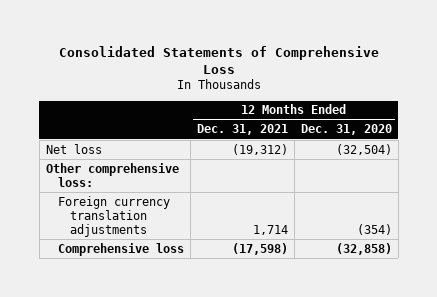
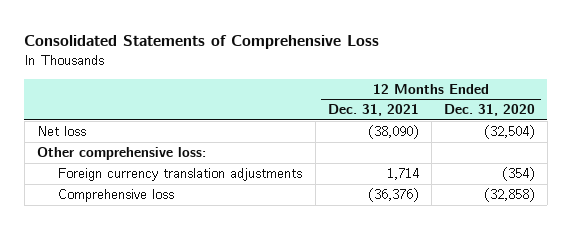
[231,143,288,155] (19,312) -> [367,125,419,140] (38,090)
[231,242,288,255] (17,598) -> [367,188,419,203] (36,376)

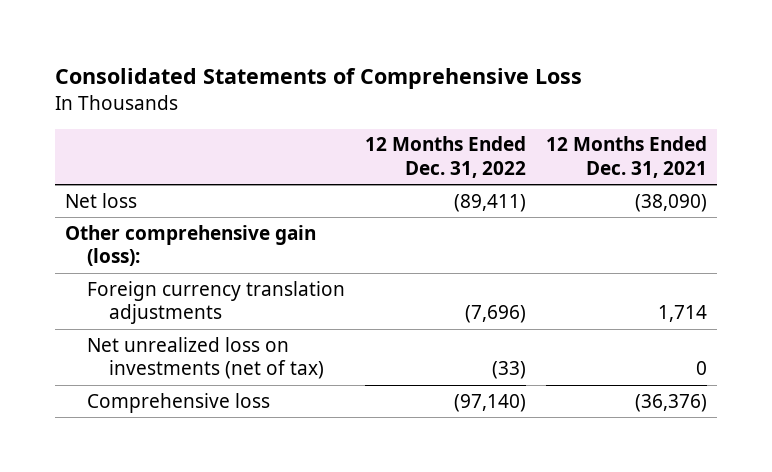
[443,104,535,117] Dec. 31, 2020 -> none
none -> [365,136,527,179] 12 Months Ended Dec. 31, 2022
[36,147,206,161] Other comprehensive loss: -> [65,224,317,267] Other comprehensive gain (loss):
none -> [86,336,324,380] Net unrealized loss on investments (net of tax)

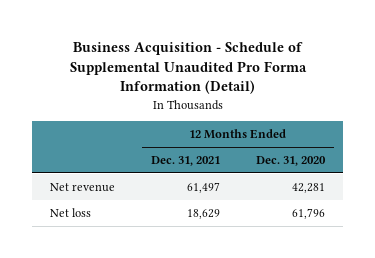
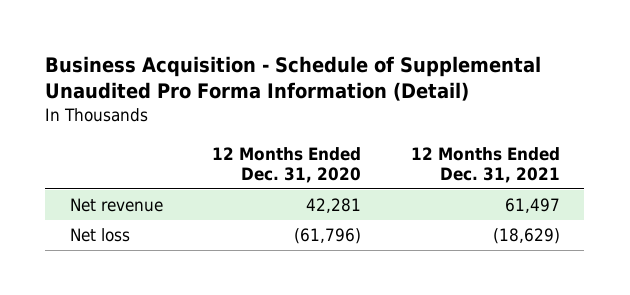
[187,209,221,220] 18,629 -> [492,228,560,245] (18,629)
[292,208,326,220] 61,796 -> [294,228,362,245] (61,796)

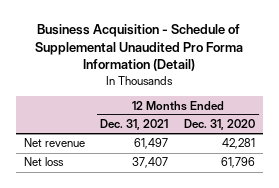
[294,228,362,245] (61,796) -> [220,157,255,169] 61,796
[492,228,560,245] (18,629) -> [132,157,169,169] 37,407

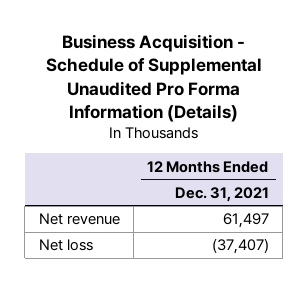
[35,23,244,72] Business Acquisition - Schedule of Supplemental Unaudited Pro Forma Information (Detail) -> [45,34,262,123] Business Acquisition - Schedule of Supplemental Unaudited Pro Forma Information (Details)
[183,119,255,131] Dec. 31, 2020 -> none
[132,157,169,169] 37,407 -> [211,238,269,255] (37,407)

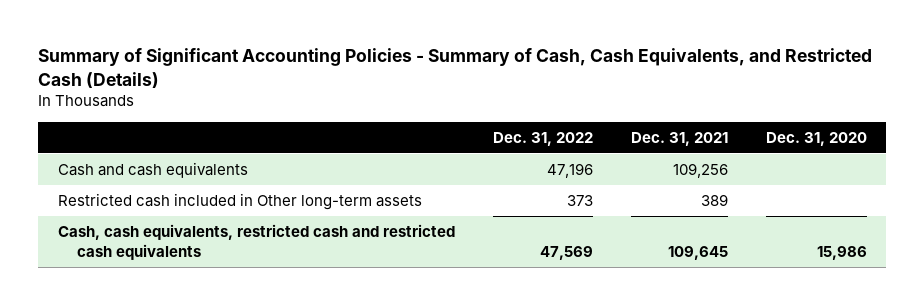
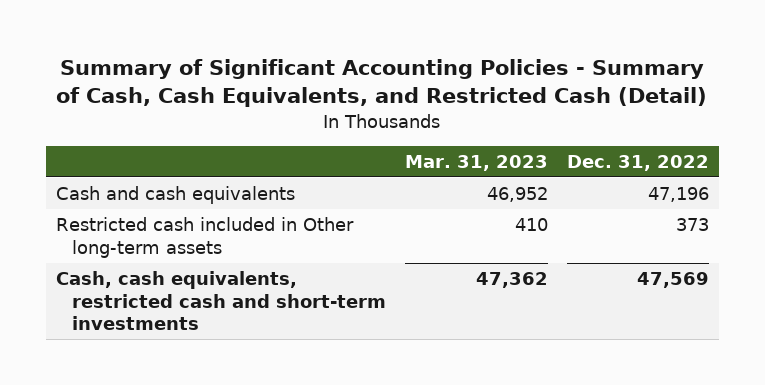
[38,48,873,88] Summary of Significant Accounting Policies - Summary of Cash, Cash Equivalents, and Restricted Cash (Details) -> [56,58,708,107] Summary of Significant Accounting Policies - Summary of Cash, Cash Equivalents, and Restricted Cash (Detail)
[630,131,728,146] Dec. 31, 2021 -> none
[765,131,867,146] Dec. 31, 2020 -> none
none -> [404,154,548,171] Mar. 31, 2023
[57,224,455,260] Cash, cash equivalents, restricted cash and restricted cash equivalents -> [55,271,386,330] Cash, cash equivalents, restricted cash and short-term investments

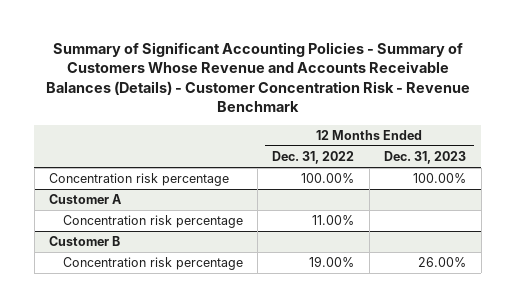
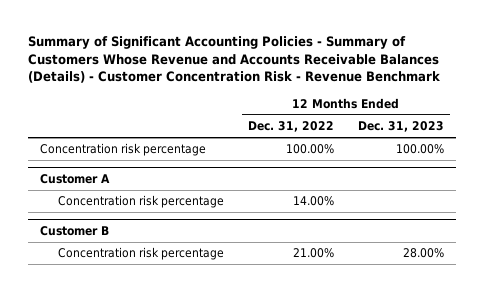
[312,215,355,226] 11.00% -> [293,196,335,207] 14.00%
[309,256,355,268] 19.00% -> [293,248,335,259] 21.00%
[418,257,467,268] 26.00% -> [402,248,444,259] 28.00%

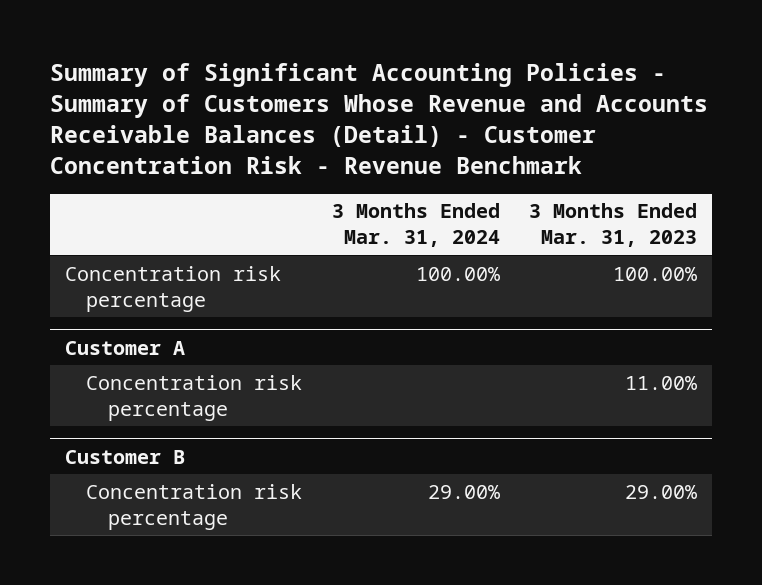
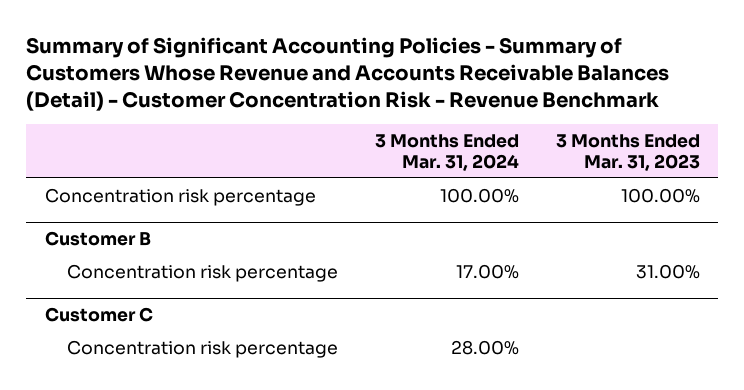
[64,340,185,355] Customer A -> none
[86,374,303,421] Concentration risk percentage -> none
[427,484,500,499] 29.00% -> [455,263,519,279] 17.00%
[625,484,698,499] 29.00% -> [635,263,700,279] 31.00%
none -> [44,307,153,323] Customer C
none -> [66,339,338,358] Concentration risk percentage

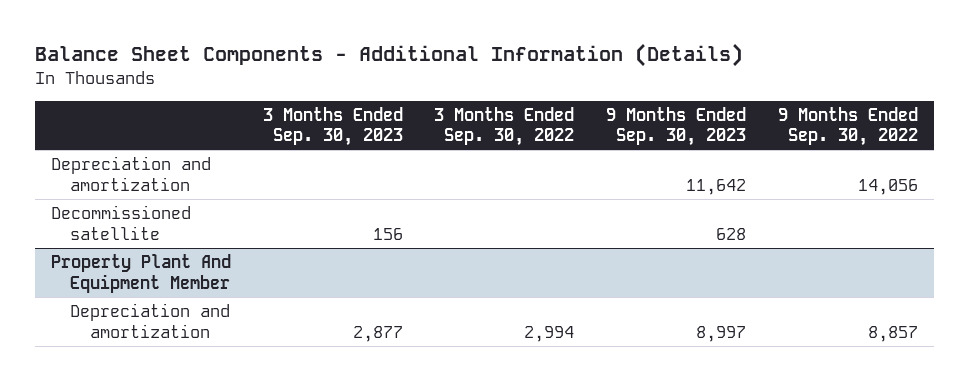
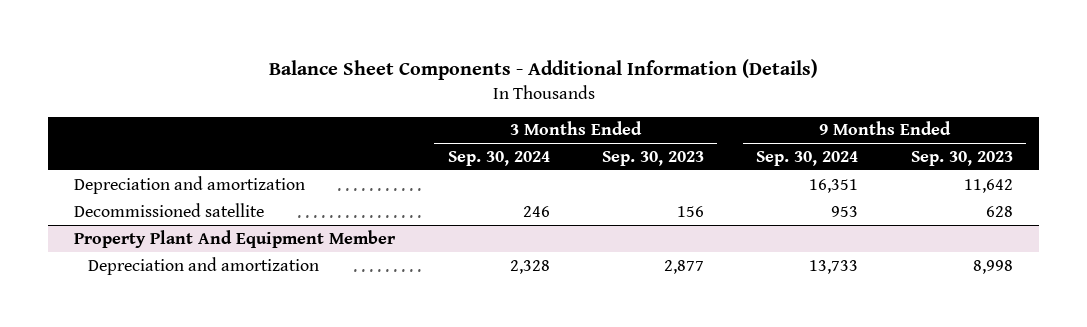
[434,106,575,147] 3 Months Ended Sep. 30, 2022 -> none
[778,106,919,147] 9 Months Ended Sep. 30, 2022 -> none
none -> [447,151,550,167] Sep. 30, 2024
none -> [756,151,859,167] Sep. 30, 2024
[696,325,747,342] 8,997 -> [972,259,1013,274] 8,998

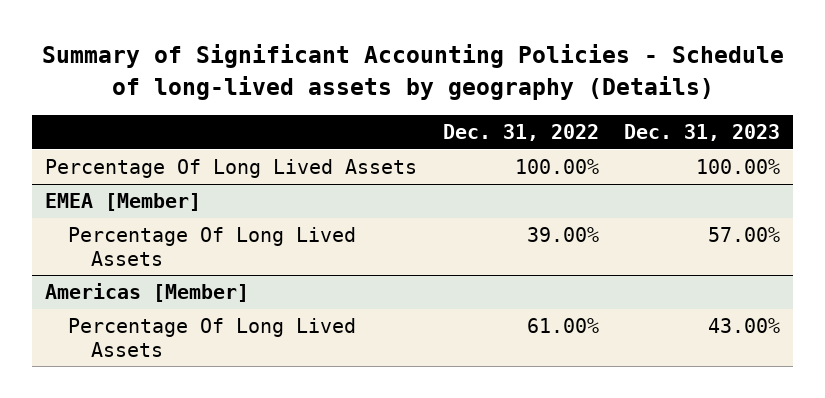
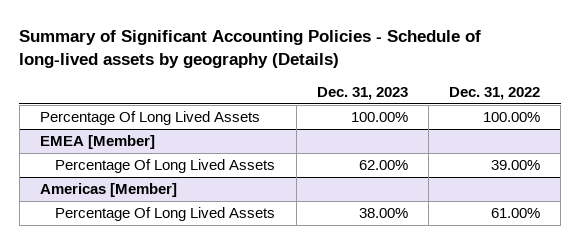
[708,227,781,243] 57.00% -> [358,159,408,170] 62.00%
[708,318,781,334] 43.00% -> [358,207,408,218] 38.00%

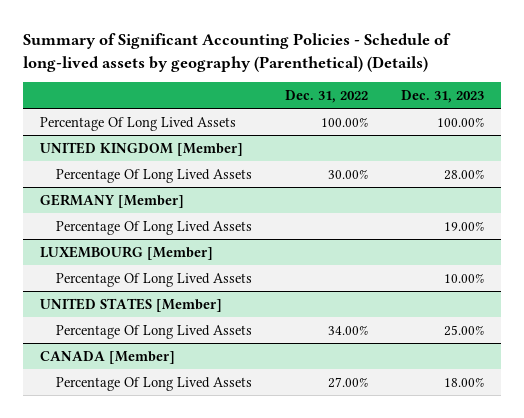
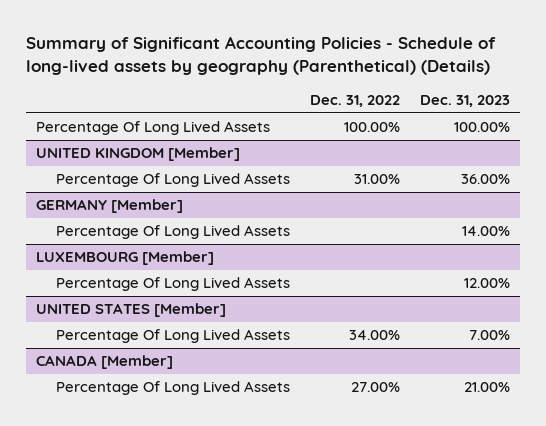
[327,168,368,179] 30.00% -> [354,174,401,185] 31.00%
[444,168,485,180] 28.00% -> [461,174,511,185] 36.00%
[444,220,485,231] 19.00% -> [462,226,511,237] 14.00%
[444,272,485,283] 10.00% -> [464,278,511,289] 12.00%
[444,324,485,336] 25.00% -> [469,330,511,341] 7.00%
[444,376,485,387] 18.00% -> [464,382,511,393] 21.00%

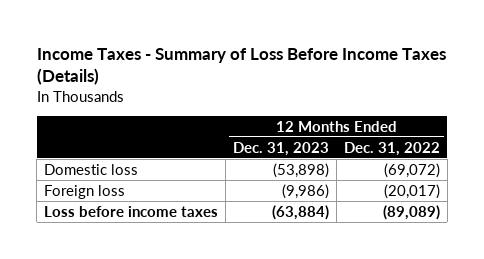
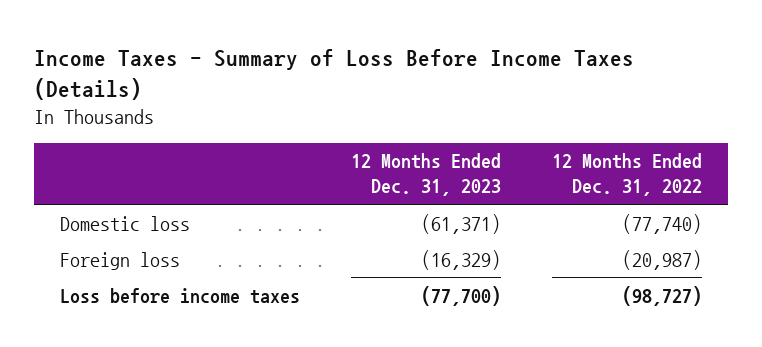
[273,162,330,178] (53,898) -> [420,213,501,234] (61,371)
[383,162,440,178] (69,072) -> [621,213,702,234] (77,740)
[282,183,330,199] (9,986) -> [420,249,501,270] (16,329)
[383,183,440,199] (20,017) -> [621,249,702,270] (20,987)
[272,204,330,220] (63,884) -> [420,285,501,306] (77,700)
[382,204,440,220] (89,089) -> [621,285,702,306] (98,727)

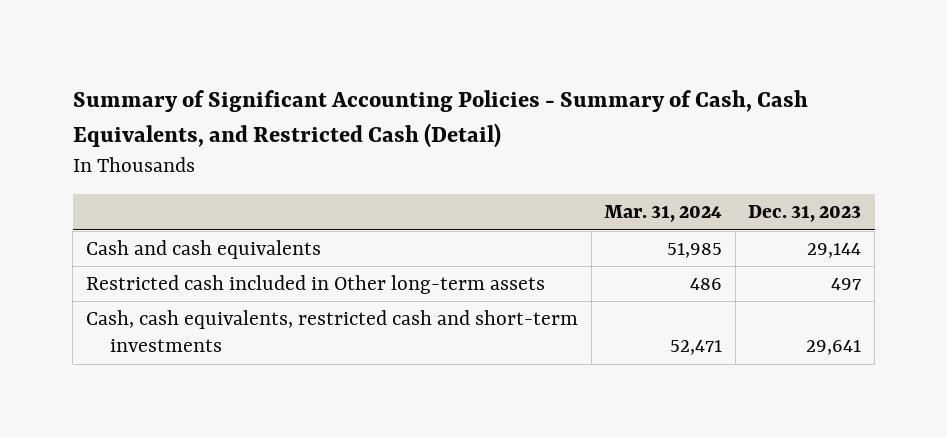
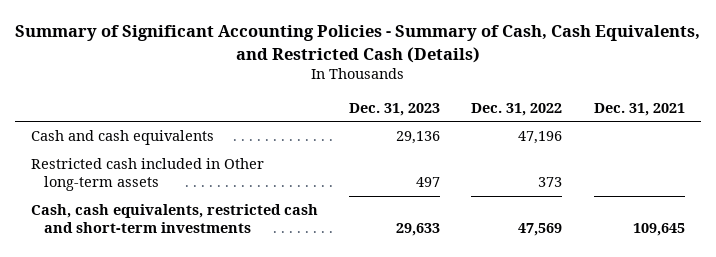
[72,90,808,148] Summary of Significant Accounting Policies - Summary of Cash, Cash Equivalents, and Restricted Cash (Detail) -> [14,25,700,63] Summary of Significant Accounting Policies - Summary of Cash, Cash Equivalents, and Restricted Cash (Details)
[604,205,723,223] Mar. 31, 2024 -> none
none -> [471,102,563,116] Dec. 31, 2022
none -> [593,102,685,116] Dec. 31, 2021
[807,243,862,259] 29,144 -> [396,131,441,145] 29,136
[806,340,862,356] 29,641 -> [396,222,441,236] 29,633

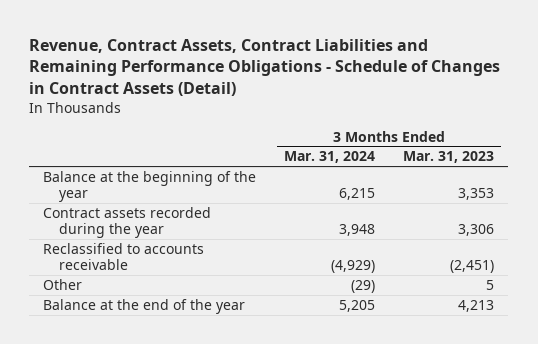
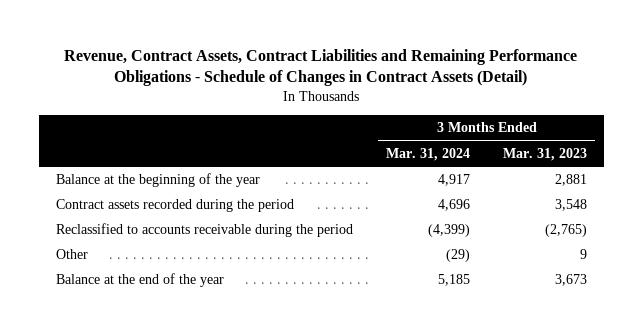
[339,188,376,201] 6,215 -> [437,174,470,187] 4,917
[458,188,495,201] 3,353 -> [555,174,588,187] 2,881
[43,206,212,239] Contract assets recorded during the year -> [55,199,294,213] Contract assets recorded during the period
[339,224,376,237] 3,948 -> [437,199,470,212] 4,696
[458,224,495,237] 3,306 -> [555,199,588,212] 3,548
[43,242,205,271] Reclassified to accounts receivable -> [55,223,353,238] Reclassified to accounts receivable during the period
[331,260,376,274] (4,929) -> [427,224,470,238] (4,399)
[450,260,495,274] (2,451) -> [545,224,588,238] (2,765)
[486,279,495,290] 5 -> [580,249,588,260] 9
[339,299,376,312] 5,205 -> [437,274,470,287] 5,185
[458,299,495,312] 4,213 -> [555,274,588,287] 3,673

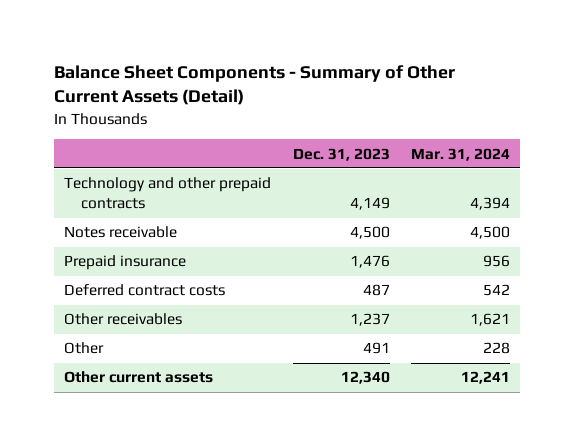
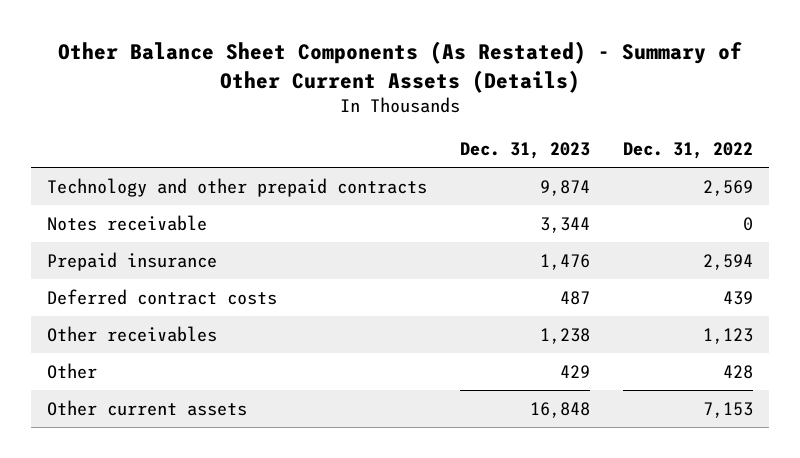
[53,65,455,106] Balance Sheet Components - Summary of Other Current Assets (Detail) -> [57,41,742,93] Other Balance Sheet Components (As Restated) - Summary of Other Current Assets (Details)
[410,147,510,161] Mar. 31, 2024 -> none
none -> [622,142,753,160] Dec. 31, 2022
[349,197,390,211] 4,149 -> [539,179,590,196] 9,874
[349,226,390,240] 4,500 -> [539,216,590,233] 3,344
[349,313,390,327] 1,237 -> [539,327,590,344] 1,238
[362,342,390,355] 491 -> [559,364,590,378] 429
[340,371,390,385] 12,340 -> [529,401,590,418] 16,848

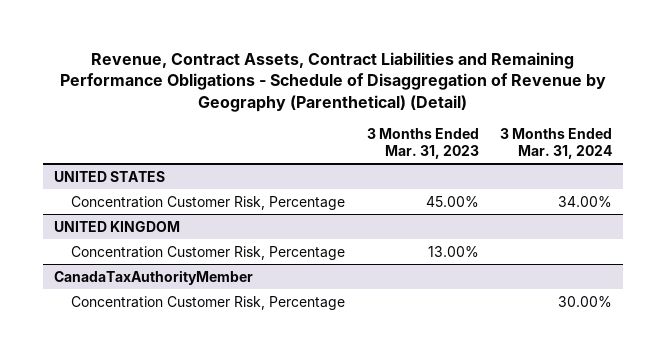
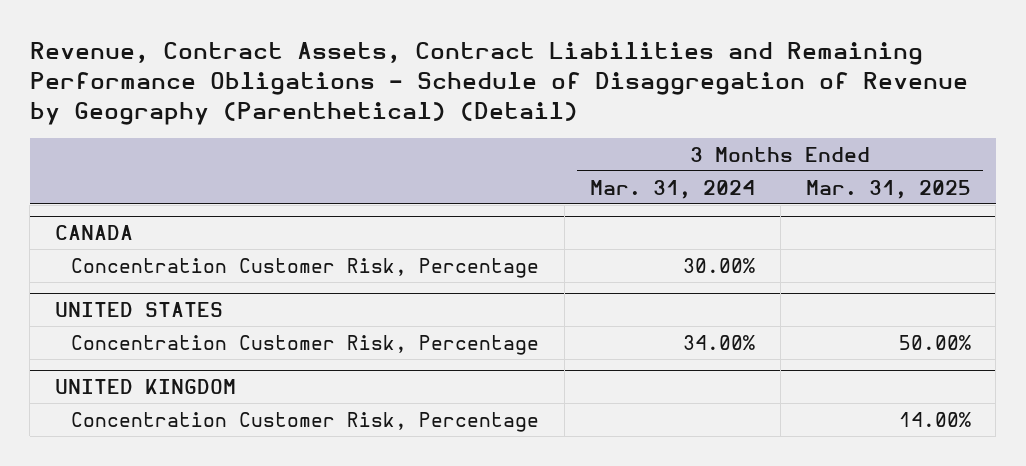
[366,127,479,159] 3 Months Ended Mar. 31, 2023 -> none
none -> [805,179,971,199] Mar. 31, 2025
none -> [54,225,133,241] CANADA
none -> [70,257,539,278] Concentration Customer Risk, Percentage
[54,269,254,285] CanadaTaxAuthorityMember -> none
[70,295,345,310] Concentration Customer Risk, Percentage -> none

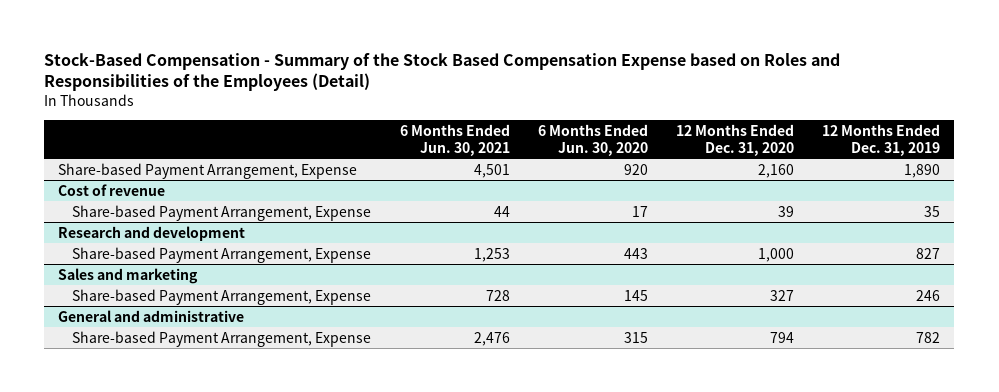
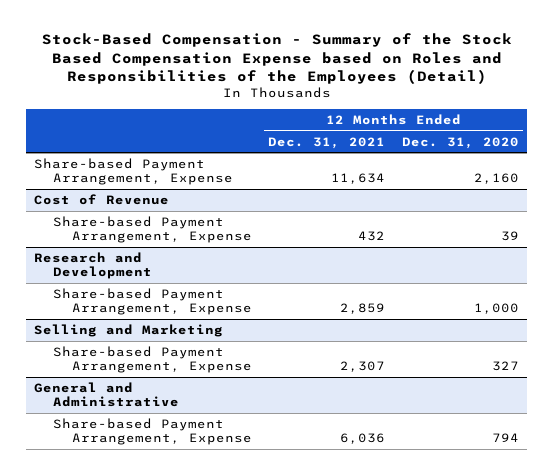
[399,123,510,156] 6 Months Ended Jun. 30, 2021 -> none
[537,123,648,156] 6 Months Ended Jun. 30, 2020 -> none
[822,123,941,156] 12 Months Ended Dec. 31, 2019 -> none
none -> [268,136,386,149] Dec. 31, 2021
[58,183,166,196] Cost of revenue -> [34,193,170,205] Cost of Revenue
[58,225,246,241] Research and development -> [34,251,152,279] Research and Development
[58,267,199,284] Sales and marketing -> [34,323,224,337] Selling and Marketing
[58,309,245,322] General and administrative -> [34,381,179,407] General and Administrative

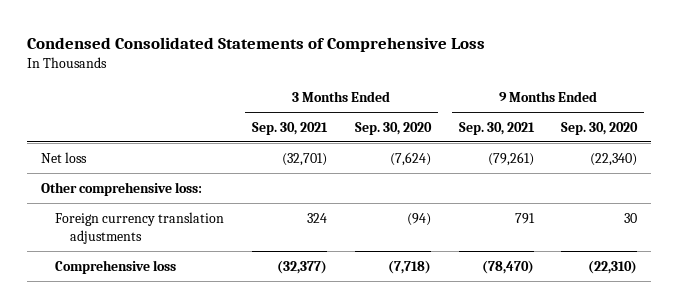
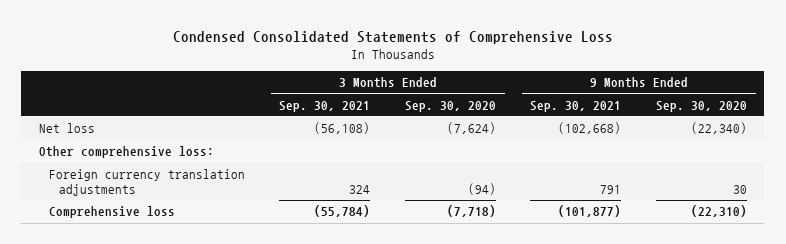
[282,152,328,166] (32,701) -> [314,122,371,135] (56,108)
[487,151,534,166] (79,261) -> [558,122,622,135] (102,668)
[277,259,328,274] (32,377) -> [314,205,371,218] (55,784)
[481,259,534,274] (78,470) -> [558,205,622,218] (101,877)

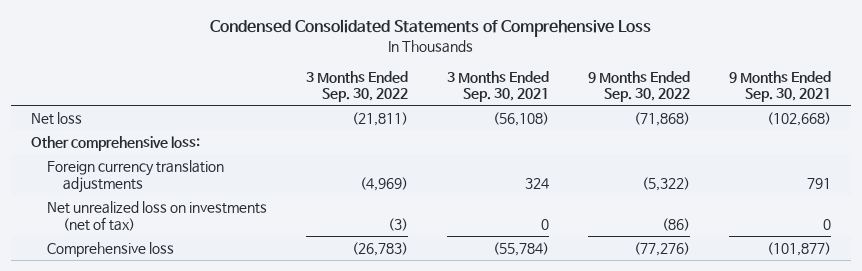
[404,100,496,112] Sep. 30, 2020 -> none
[656,100,748,112] Sep. 30, 2020 -> none
none -> [305,70,408,102] 3 Months Ended Sep. 30, 2022
none -> [588,70,691,102] 9 Months Ended Sep. 30, 2022
none -> [46,201,267,231] Net unrealized loss on investments (net of tax)

